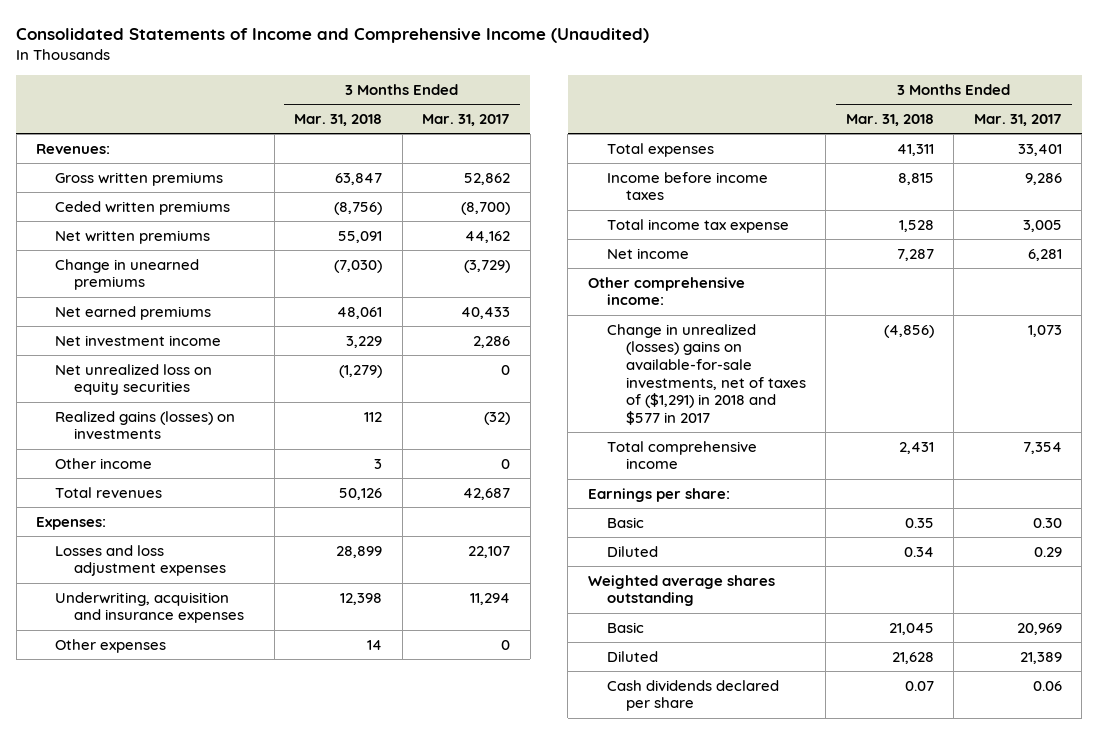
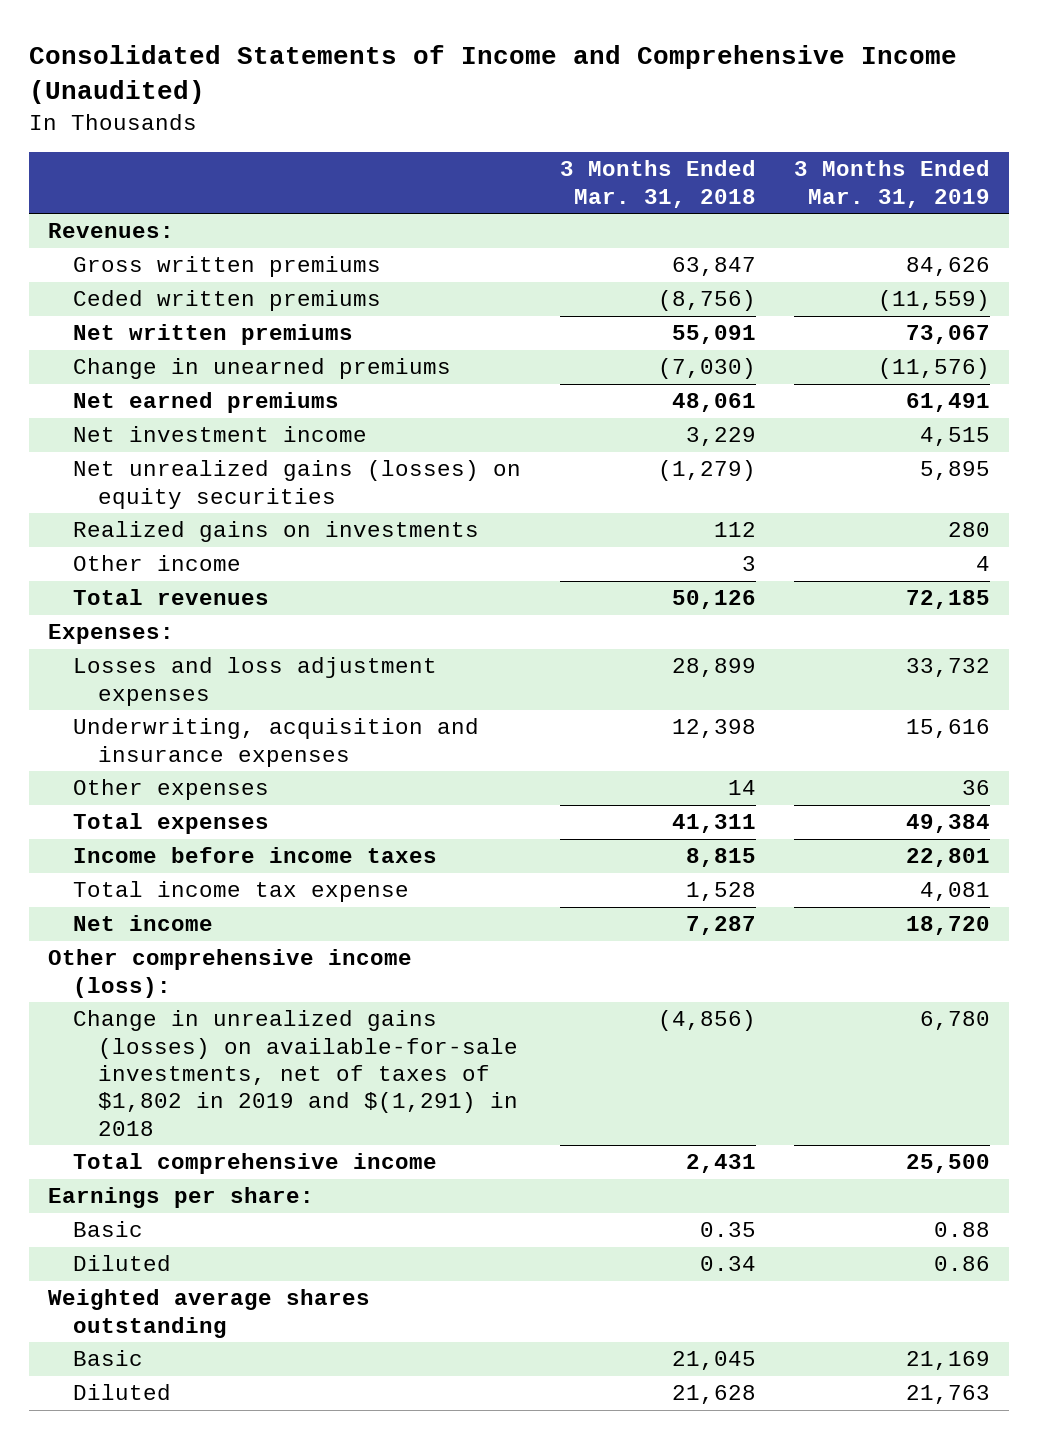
[422,113,511,126] Mar. 31, 2017 -> none
none -> [793,160,990,208] 3 Months Ended Mar. 31, 2019
[55,363,213,396] Net unrealized loss on equity securities -> [73,460,522,509] Net unrealized gains (losses) on equity securities
[55,410,236,440] Realized gains (losses) on investments -> [73,521,480,543] Realized gains on investments
[587,276,745,306] Other comprehensive income: -> [48,949,413,998] Other comprehensive income (loss):
[606,323,806,425] Change in unrealized (losses) gains on available-for-sale investments, net of taxes of ($1,291) in 2018 and $577 in 2017 -> [73,1010,519,1136] Change in unrealized gains (losses) on available-for-sale investments, net of taxes of $1,802 in 2019 and $(1,291) in 2018
[606,679,779,712] Cash dividends declared per share -> none

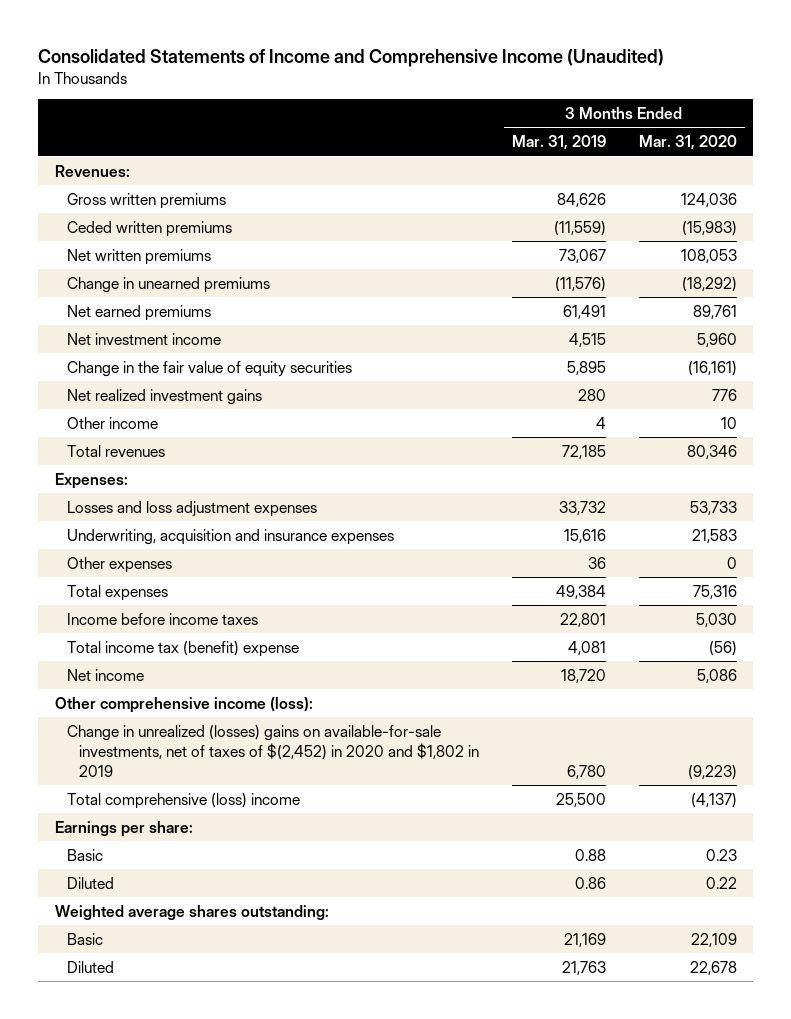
[559,160,756,208] 3 Months Ended Mar. 31, 2018 -> none
none -> [638,135,737,151] Mar. 31, 2020
[73,460,522,509] Net unrealized gains (losses) on equity securities -> [66,360,352,377] Change in the fair value of equity securities
[73,521,480,543] Realized gains on investments -> [66,388,262,405] Net realized investment gains
[73,881,410,903] Total income tax expense -> [66,640,299,657] Total income tax (benefit) expense
[73,1010,519,1136] Change in unrealized gains (losses) on available-for-sale investments, net of taxes of $1,802 in 2019 and $(1,291) in 2018 -> [66,724,480,778] Change in unrealized (losses) gains on available-for-sale investments, net of taxes of $(2,452) in 2020 and $1,802 in 2019
[73,1153,438,1175] Total comprehensive income -> [66,792,300,809] Total comprehensive (loss) income
[48,1289,371,1338] Weighted average shares outstanding -> [54,904,329,920] Weighted average shares outstanding:

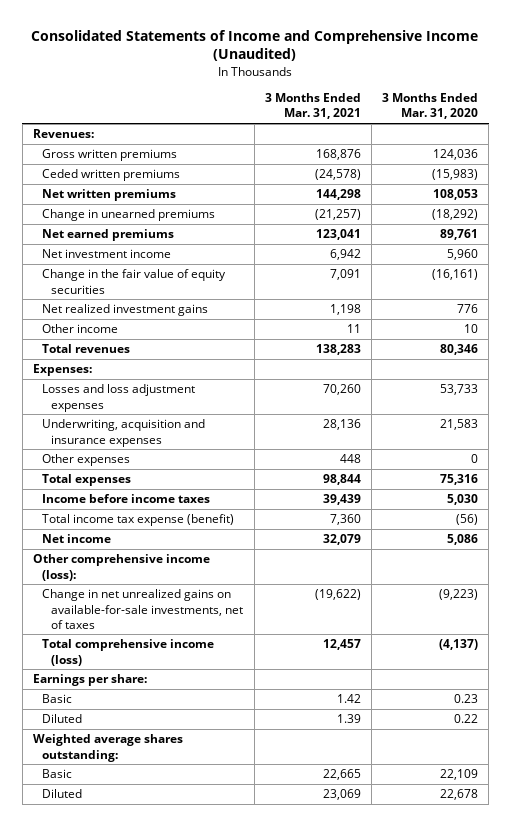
[511,135,606,151] Mar. 31, 2019 -> none
none -> [264,93,361,120] 3 Months Ended Mar. 31, 2021
[66,640,299,657] Total income tax (benefit) expense -> [42,514,235,527] Total income tax expense (benefit)
[66,724,480,778] Change in unrealized (losses) gains on available-for-sale investments, net of taxes of $(2,452) in 2020 and $1,802 in 2019 -> [42,589,244,629] Change in net unrealized gains on available-for-sale investments, net of taxes
[66,792,300,809] Total comprehensive (loss) income -> [42,639,215,666] Total comprehensive income (loss)

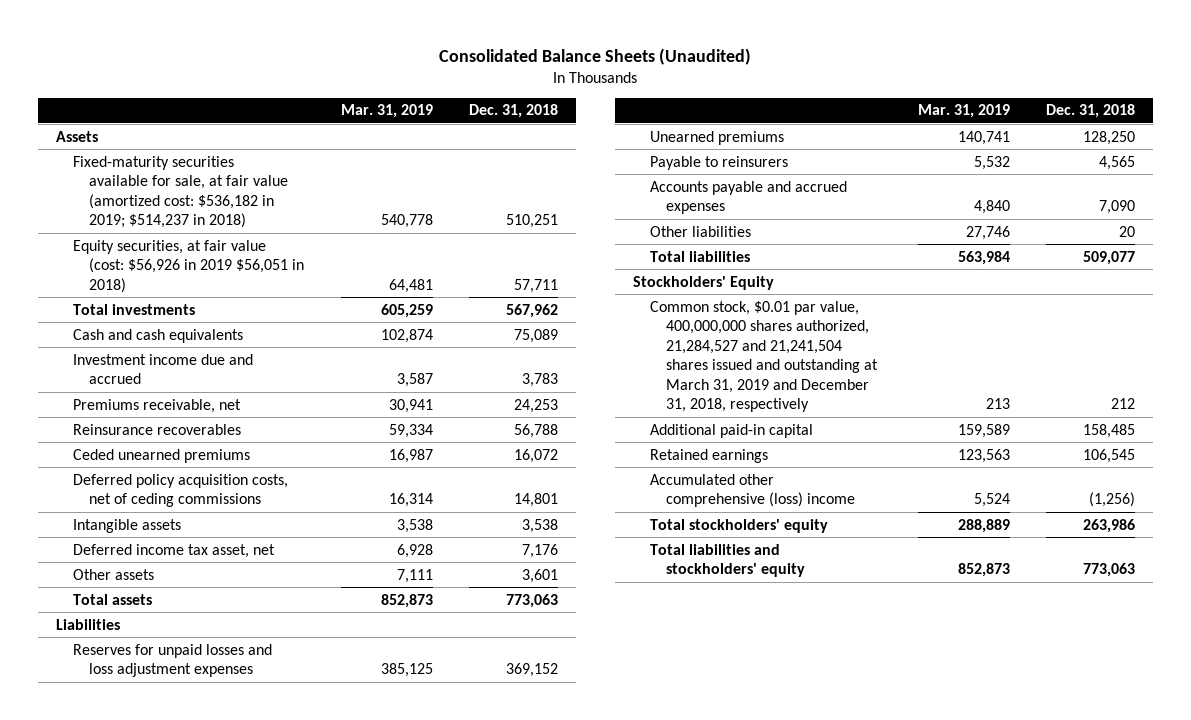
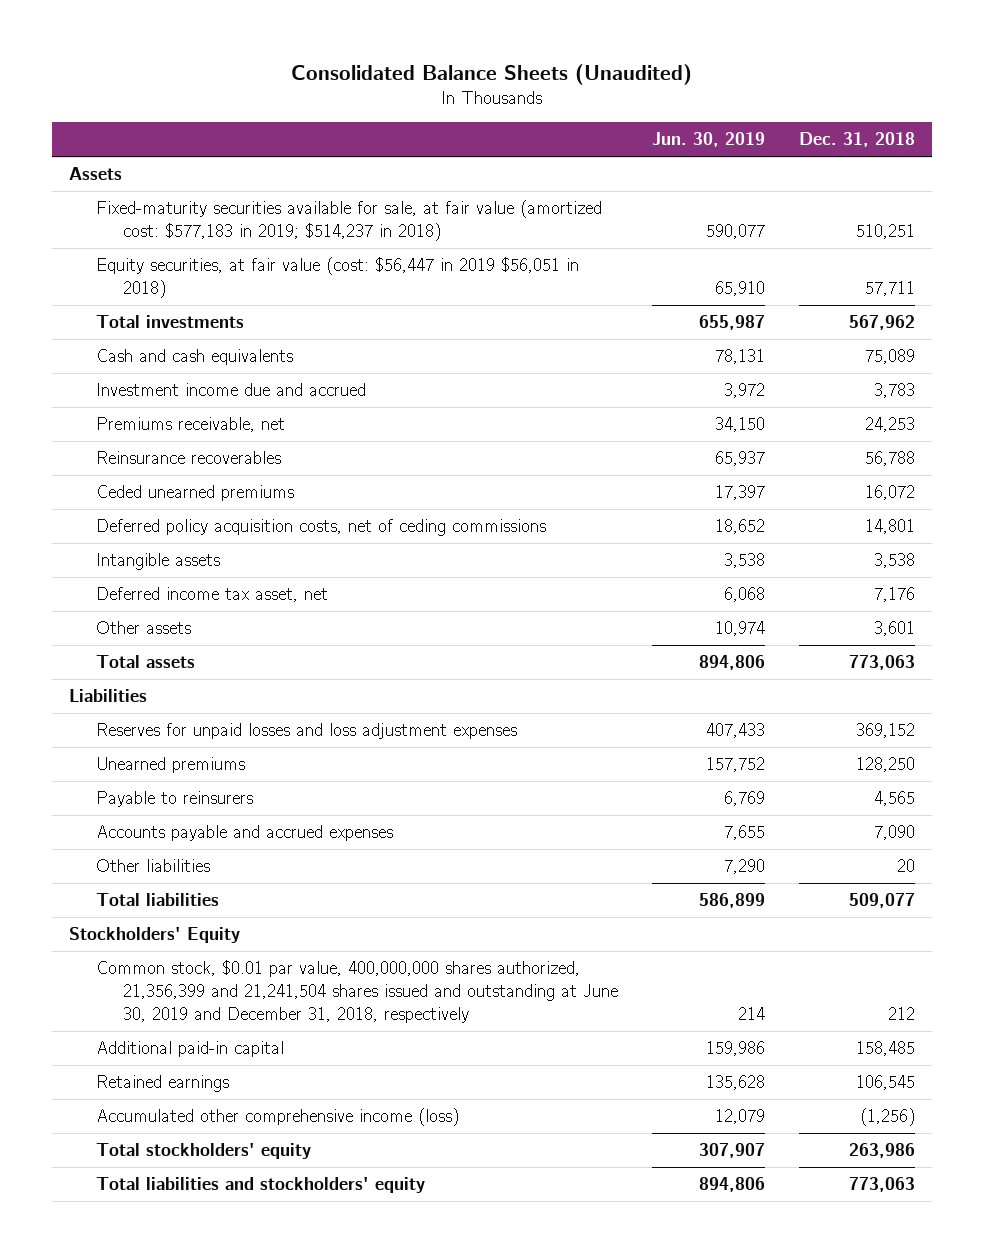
[340,104,433,119] Mar. 31, 2019 -> none
none -> [652,132,766,148] Jun. 30, 2019
[72,155,289,229] Fixed-maturity securities available for sale, at fair value (amortized cost: $536,182 in 2019; $514,237 in 2018) -> [96,200,603,242] Fixed-maturity securities available for sale, at fair value (amortized cost: $577,183 in 2019; $514,237 in 2018)
[72,239,305,293] Equity securities, at fair value (cost: $56,926 in 2019 $56,051 in 2018) -> [96,257,580,299] Equity securities, at fair value (cost: $56,447 in 2019 $56,051 in 2018)
[649,300,879,413] Common stock, $0.01 par value, 400,000,000 shares authorized, 21,284,527 and 21,241,504 shares issued and outstanding at March 31, 2019 and December 31, 2018, respectively -> [96,960,619,1024] Common stock, $0.01 par value, 400,000,000 shares authorized, 21,356,399 and 21,241,504 shares issued and outstanding at June 30, 2019 and December 31, 2018, respectively
[649,473,856,508] Accumulated other comprehensive (loss) income -> [96,1108,460,1127] Accumulated other comprehensive income (loss)

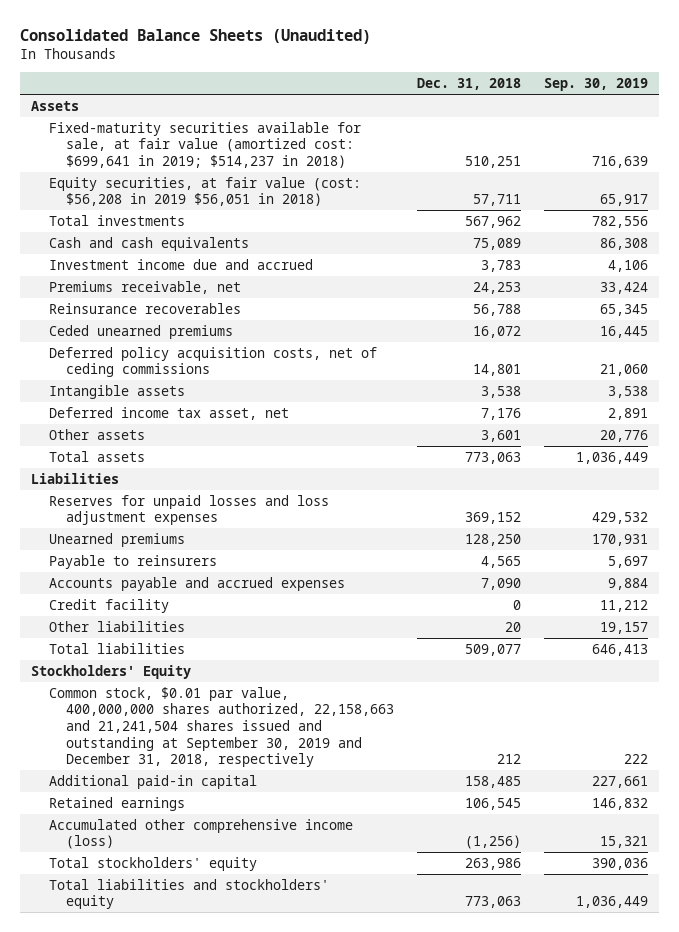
[652,132,766,148] Jun. 30, 2019 -> none
none -> [543,78,648,92] Sep. 30, 2019
[96,200,603,242] Fixed-maturity securities available for sale, at fair value (amortized cost: $577,183 in 2019; $514,237 in 2018) -> [48,121,361,168] Fixed-maturity securities available for sale, at fair value (amortized cost: $699,641 in 2019; $514,237 in 2018)
[96,257,580,299] Equity securities, at fair value (cost: $56,447 in 2019 $56,051 in 2018) -> [48,176,361,207] Equity securities, at fair value (cost: $56,208 in 2019 $56,051 in 2018)
none -> [48,598,169,613] Credit facility
[96,960,619,1024] Common stock, $0.01 par value, 400,000,000 shares authorized, 21,356,399 and 21,241,504 shares issued and outstanding at June 30, 2019 and December 31, 2018, respectively -> [48,686,395,768] Common stock, $0.01 par value, 400,000,000 shares authorized, 22,158,663 and 21,241,504 shares issued and outstanding at September 30, 2019 and December 31, 2018, respectively

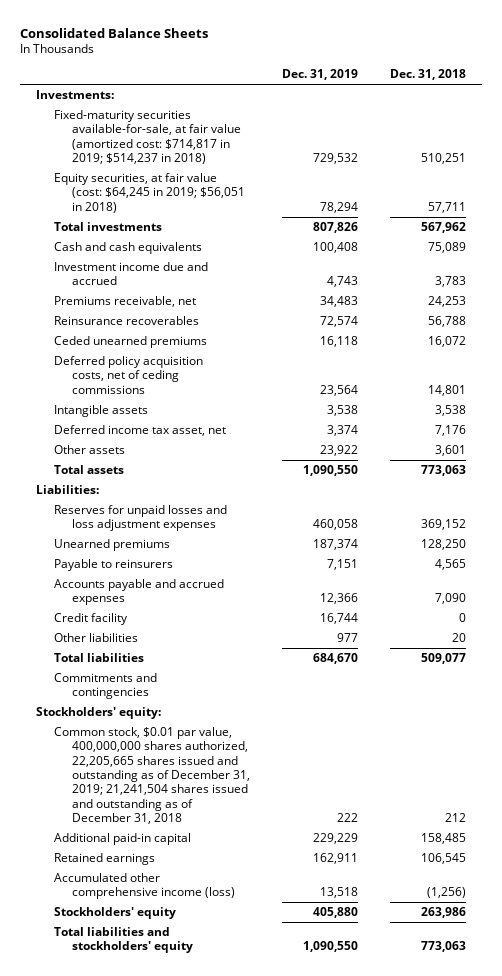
[20,28,372,44] Consolidated Balance Sheets (Unaudited) -> [20,27,209,38] Consolidated Balance Sheets
[543,78,648,92] Sep. 30, 2019 -> none
none -> [282,69,359,81] Dec. 31, 2019
[31,100,80,111] Assets -> none
none -> [36,90,115,100] Investments:
[48,121,361,168] Fixed-maturity securities available for sale, at fair value (amortized cost: $699,641 in 2019; $514,237 in 2018) -> [54,110,242,165] Fixed-maturity securities available-for-sale, at fair value (amortized cost: $714,817 in 2019; $514,237 in 2018)
[48,176,361,207] Equity securities, at fair value (cost: $56,208 in 2019 $56,051 in 2018) -> [54,173,246,213] Equity securities, at fair value (cost: $64,245 in 2019; $56,051 in 2018)
[31,472,120,484] Liabilities -> [36,485,100,495] Liabilities:
none -> [54,673,158,700] Commitments and contingencies
[31,664,192,679] Stockholders' Equity -> [36,707,162,720] Stockholders' equity:
[48,686,395,768] Common stock, $0.01 par value, 400,000,000 shares authorized, 22,158,663 and 21,241,504 shares issued and outstanding at September 30, 2019 and December 31, 2018, respectively -> [54,727,251,825] Common stock, $0.01 par value, 400,000,000 shares authorized, 22,205,665 shares issued and outstanding as of December 31, 2019; 21,241,504 shares issued and outstanding as of December 31, 2018
[48,856,257,871] Total stockholders' equity -> [54,907,177,920] Stockholders' equity

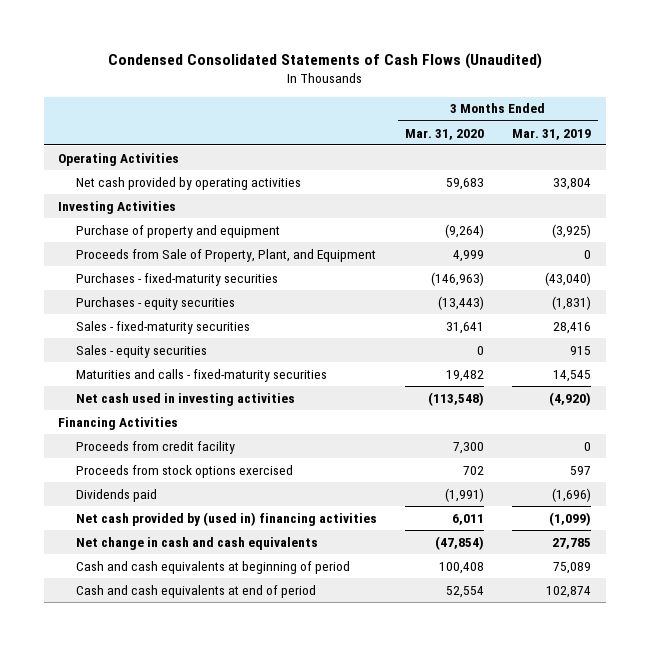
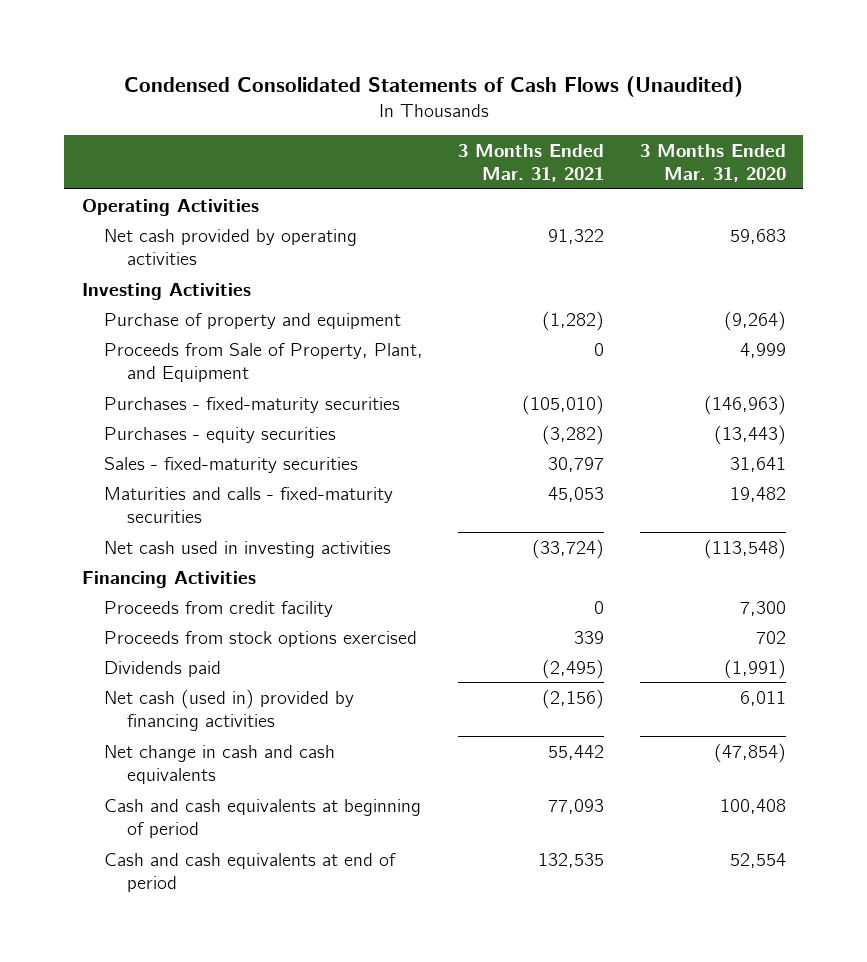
[512,128,592,140] Mar. 31, 2019 -> none
none -> [458,143,605,183] 3 Months Ended Mar. 31, 2021
[75,344,207,358] Sales - equity securities -> none
[75,511,377,526] Net cash provided by (used in) financing activities -> [104,688,355,731] Net cash (used in) provided by financing activities

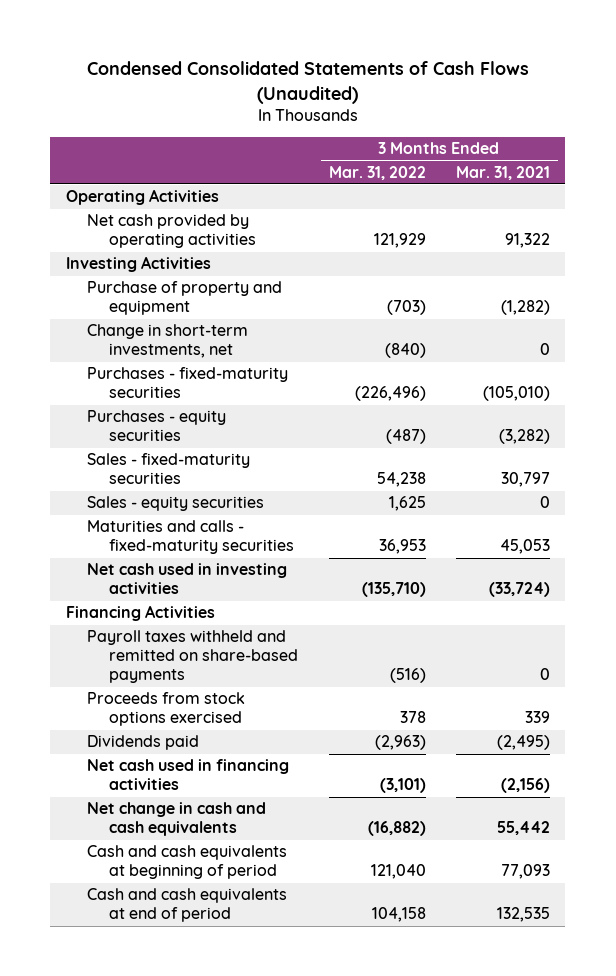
[639,143,786,183] 3 Months Ended Mar. 31, 2020 -> none
none -> [328,165,426,180] Mar. 31, 2022
[104,342,424,382] Proceeds from Sale of Property, Plant, and Equipment -> none
none -> [87,324,249,359] Change in short-term investments, net
none -> [87,496,265,512] Sales - equity securities
[104,600,334,617] Proceeds from credit facility -> none
none -> [87,630,299,684] Payroll taxes withheld and remitted on share-based payments
[104,688,355,731] Net cash (used in) provided by financing activities -> [87,759,290,791] Net cash used in financing activities

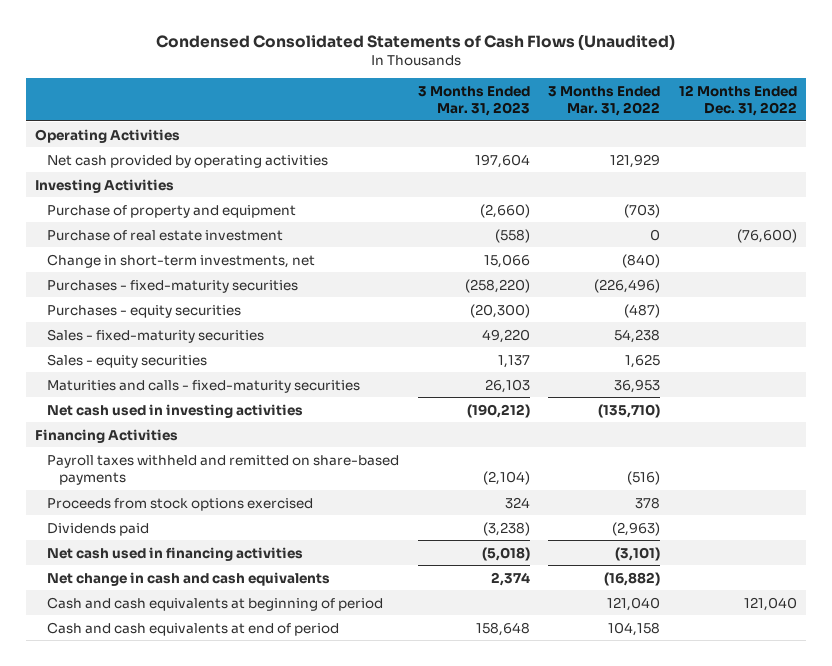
[456,165,551,180] Mar. 31, 2021 -> none
none -> [417,85,530,117] 3 Months Ended Mar. 31, 2023
none -> [679,84,798,117] 12 Months Ended Dec. 31, 2022
none -> [46,229,283,241] Purchase of real estate investment

